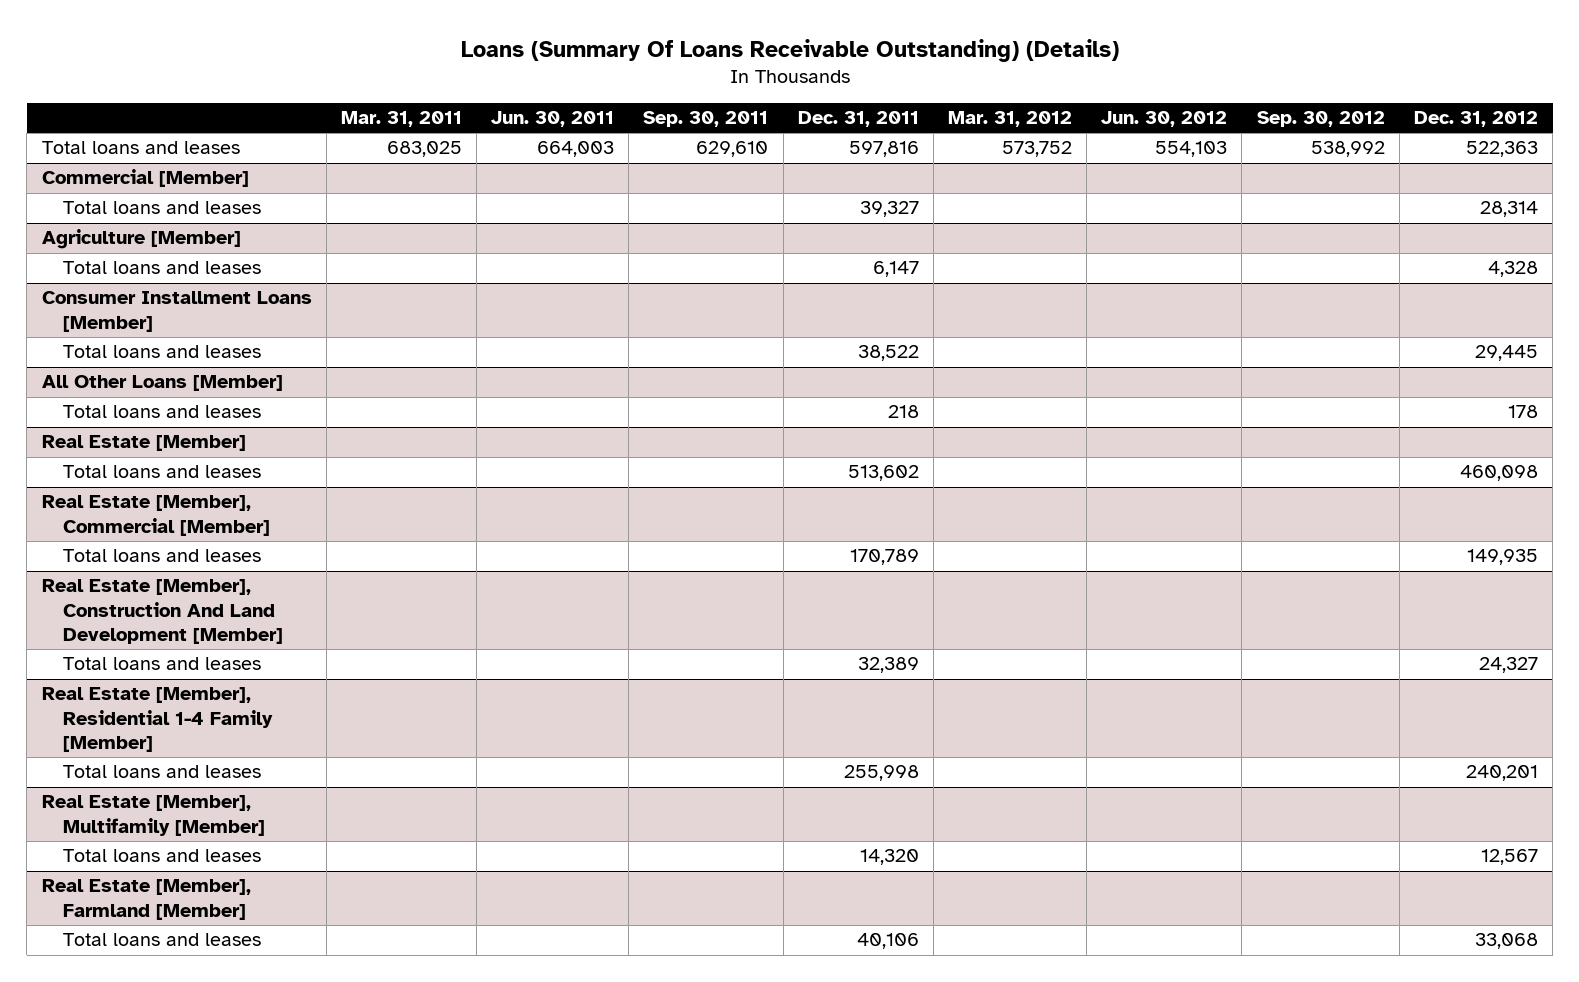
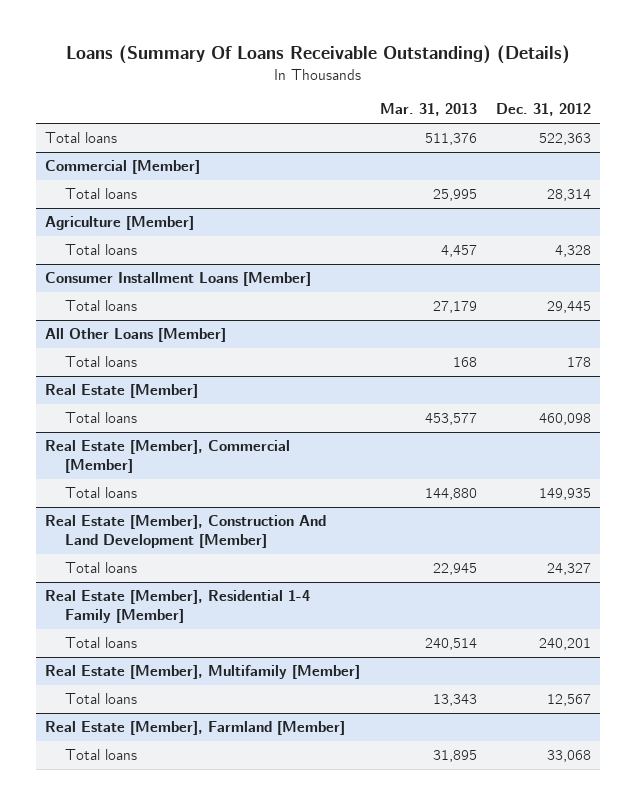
[340,110,462,127] Mar. 31, 2011 -> none
[491,110,615,127] Jun. 30, 2011 -> none
[643,110,769,127] Sep. 30, 2011 -> none
[797,110,919,127] Dec. 31, 2011 -> none
[948,110,1073,127] Mar. 31, 2012 -> none
[1101,110,1228,127] Jun. 30, 2012 -> none
[1256,110,1385,127] Sep. 30, 2012 -> none
none -> [379,103,477,117] Mar. 31, 2013
[41,141,240,155] Total loans and leases -> [45,132,118,144] Total loans
[63,201,262,215] Total loans and leases -> [65,188,138,200] Total loans
[63,261,262,275] Total loans and leases -> [65,244,138,256] Total loans
[63,345,262,359] Total loans and leases -> [65,300,138,312] Total loans
[63,405,262,419] Total loans and leases -> [65,356,138,368] Total loans
[63,465,262,479] Total loans and leases -> [65,412,138,424] Total loans
[63,549,262,563] Total loans and leases -> [65,487,138,499] Total loans
[63,657,262,671] Total loans and leases -> [65,562,138,574] Total loans
[63,765,262,779] Total loans and leases -> [65,637,138,649] Total loans
[63,849,262,863] Total loans and leases -> [65,693,138,705] Total loans
[63,933,262,947] Total loans and leases -> [65,749,138,761] Total loans

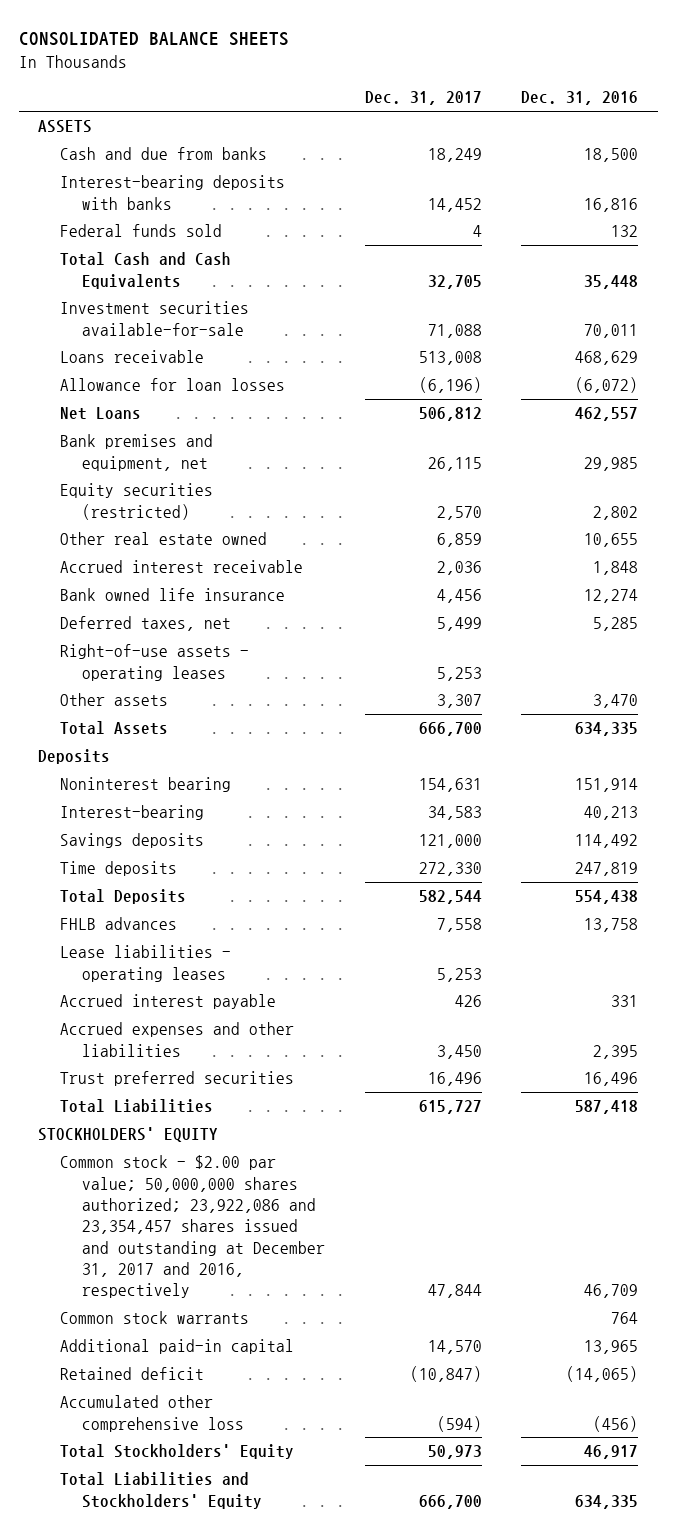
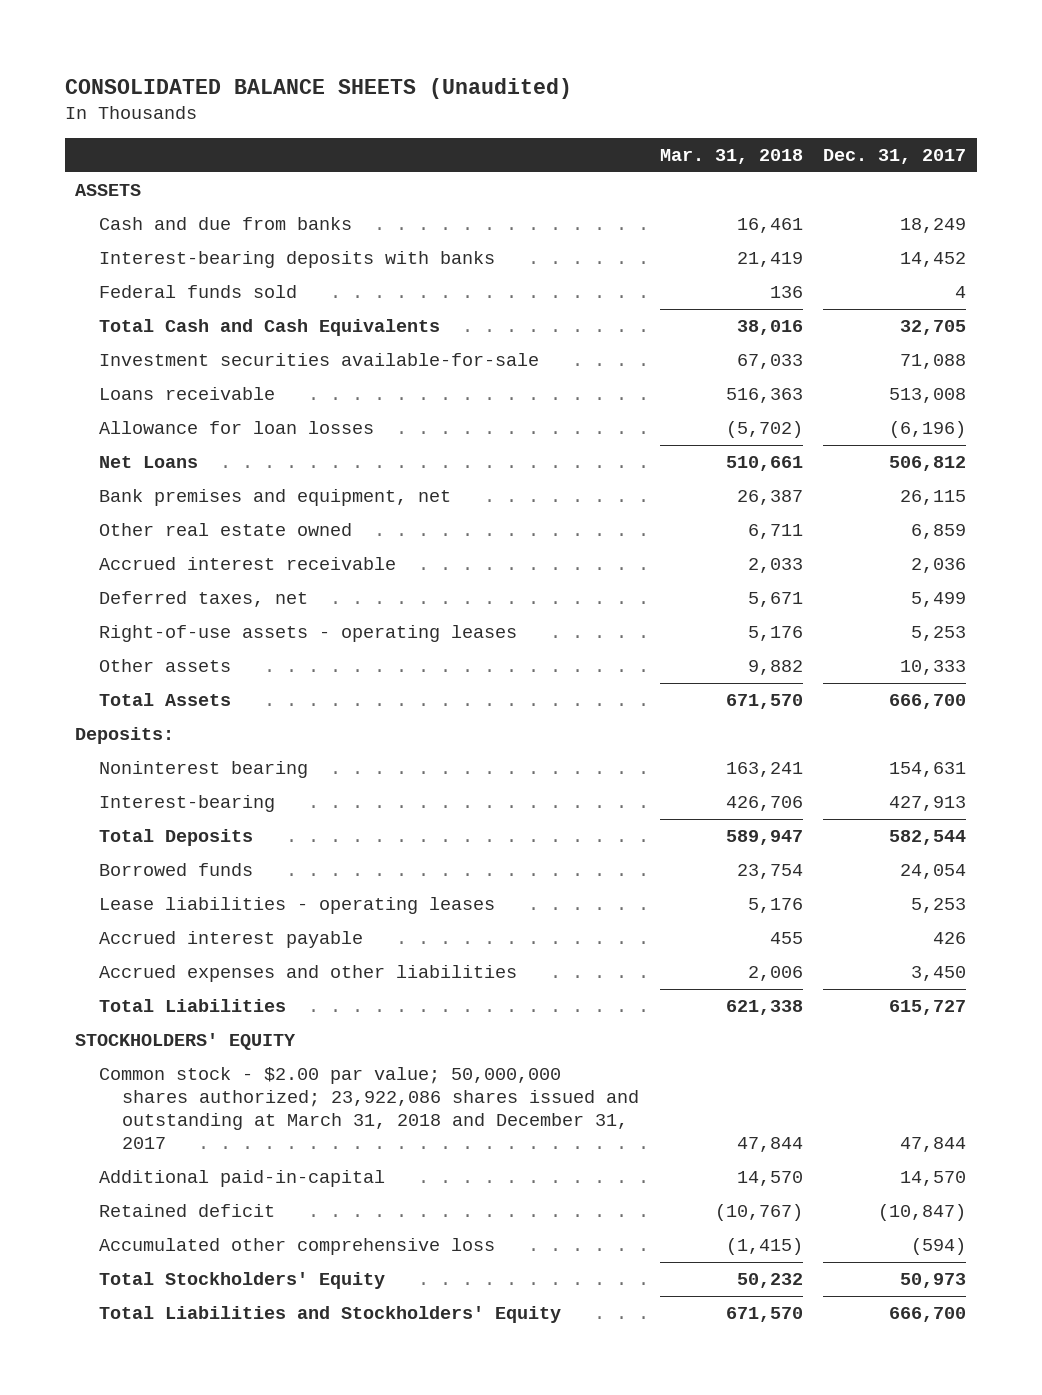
[18,32,289,47] CONSOLIDATED BALANCE SHEETS -> [65,77,573,99] CONSOLIDATED BALANCE SHEETS (Unaudited)
[521,91,639,106] Dec. 31, 2016 -> none
none -> [659,148,803,164] Mar. 31, 2018
[60,483,214,520] Equity securities (restricted) -> none
[60,588,286,602] Bank owned life insurance -> none
[436,694,482,709] 3,307 -> [900,660,967,676] 10,333
[38,749,111,765] Deposits -> [75,727,175,745] Deposits:
[60,833,205,849] Savings deposits -> none
[60,861,178,877] Time deposits -> none
[427,806,482,821] 34,583 -> [889,796,967,812] 427,913
[60,917,178,931] FHLB advances -> none
none -> [98,863,253,877] Borrowed funds
[60,1071,295,1087] Trust preferred securities -> none
[60,1311,250,1325] Common stock warrants -> none
[60,1155,325,1299] Common stock - $2.00 par value; 50,000,000 shares authorized; 23,922,086 and 23,354,457 shares issued and outstanding at December 31, 2017 and 2016, respectively -> [98,1067,639,1149] Common stock - $2.00 par value; 50,000,000 shares authorized; 23,922,086 shares issued and outstanding at March 31, 2018 and December 31, 2017
[60,1339,295,1355] Additional paid-in capital -> [98,1170,385,1188] Additional paid-in-capital

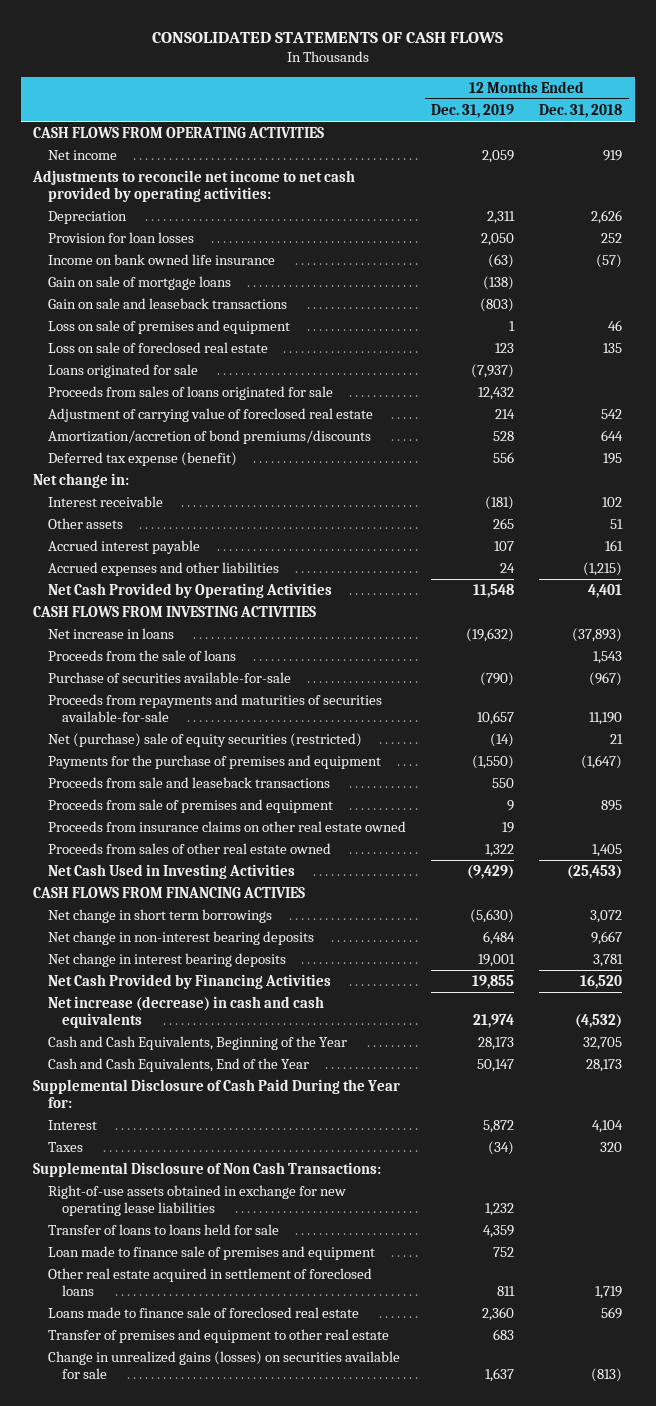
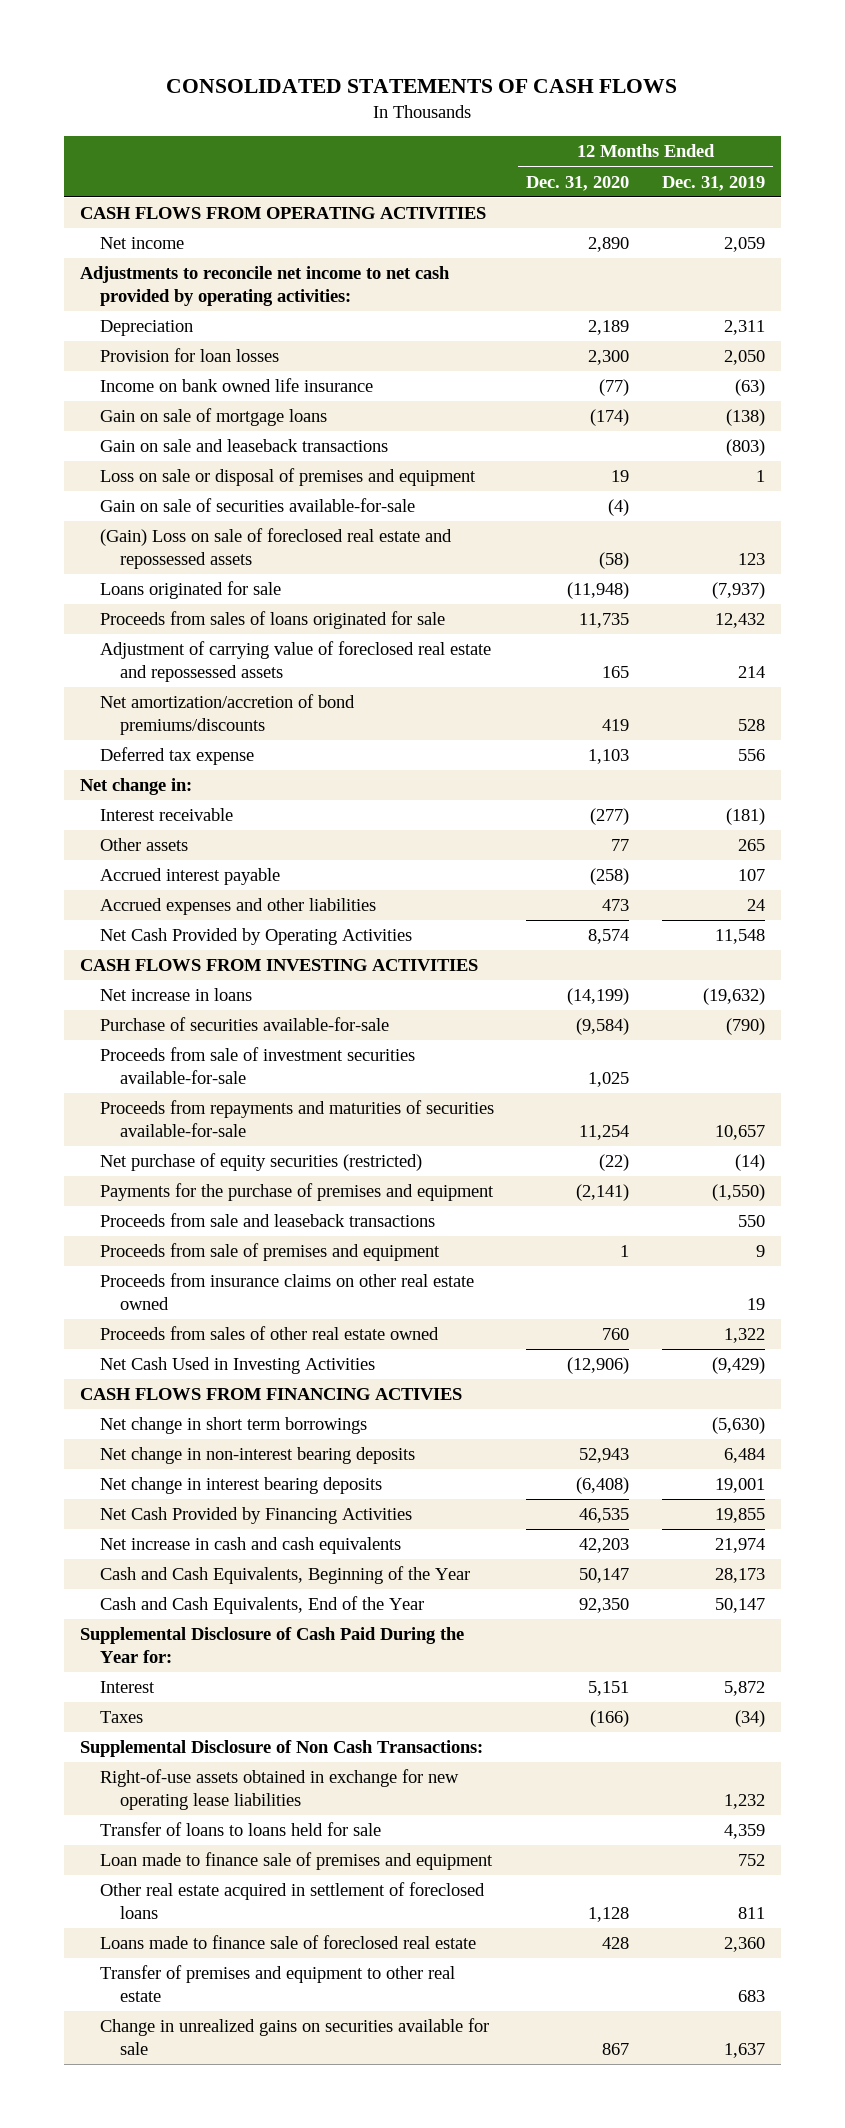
[539,103,623,118] Dec. 31, 2018 -> none
none -> [526,175,630,191] Dec. 31, 2020
[47,320,290,335] Loss on sale of premises and equipment -> [99,468,476,487] Loss on sale or disposal of premises and equipment
none -> [99,498,415,513] Gain on sale of securities available-for-sale
[47,342,268,354] Loss on sale of foreclosed real estate -> [99,528,452,569] (Gain) Loss on sale of foreclosed real estate and repossessed assets
[47,408,373,423] Adjustment of carrying value of foreclosed real estate -> [99,641,491,682] Adjustment of carrying value of foreclosed real estate and repossessed assets
[47,430,371,445] Amortization/accretion of bond premiums/discounts -> [99,694,355,735] Net amortization/accretion of bond premiums/discounts
[47,452,237,467] Deferred tax expense (benefit) -> [99,747,254,766] Deferred tax expense
[47,650,236,662] Proceeds from the sale of loans -> none
none -> [99,1047,415,1084] Proceeds from sale of investment securities available-for-sale
[47,733,362,748] Net (purchase) sale of equity securities (restricted) -> [99,1153,422,1172] Net purchase of equity securities (restricted)
[47,996,324,1029] Net increase (decrease) in cash and cash equivalents -> [99,1537,401,1555] Net increase in cash and cash equivalents
[47,1351,400,1380] Change in unrealized gains (losses) on securities available for sale -> [99,2018,489,2055] Change in unrealized gains on securities available for sale

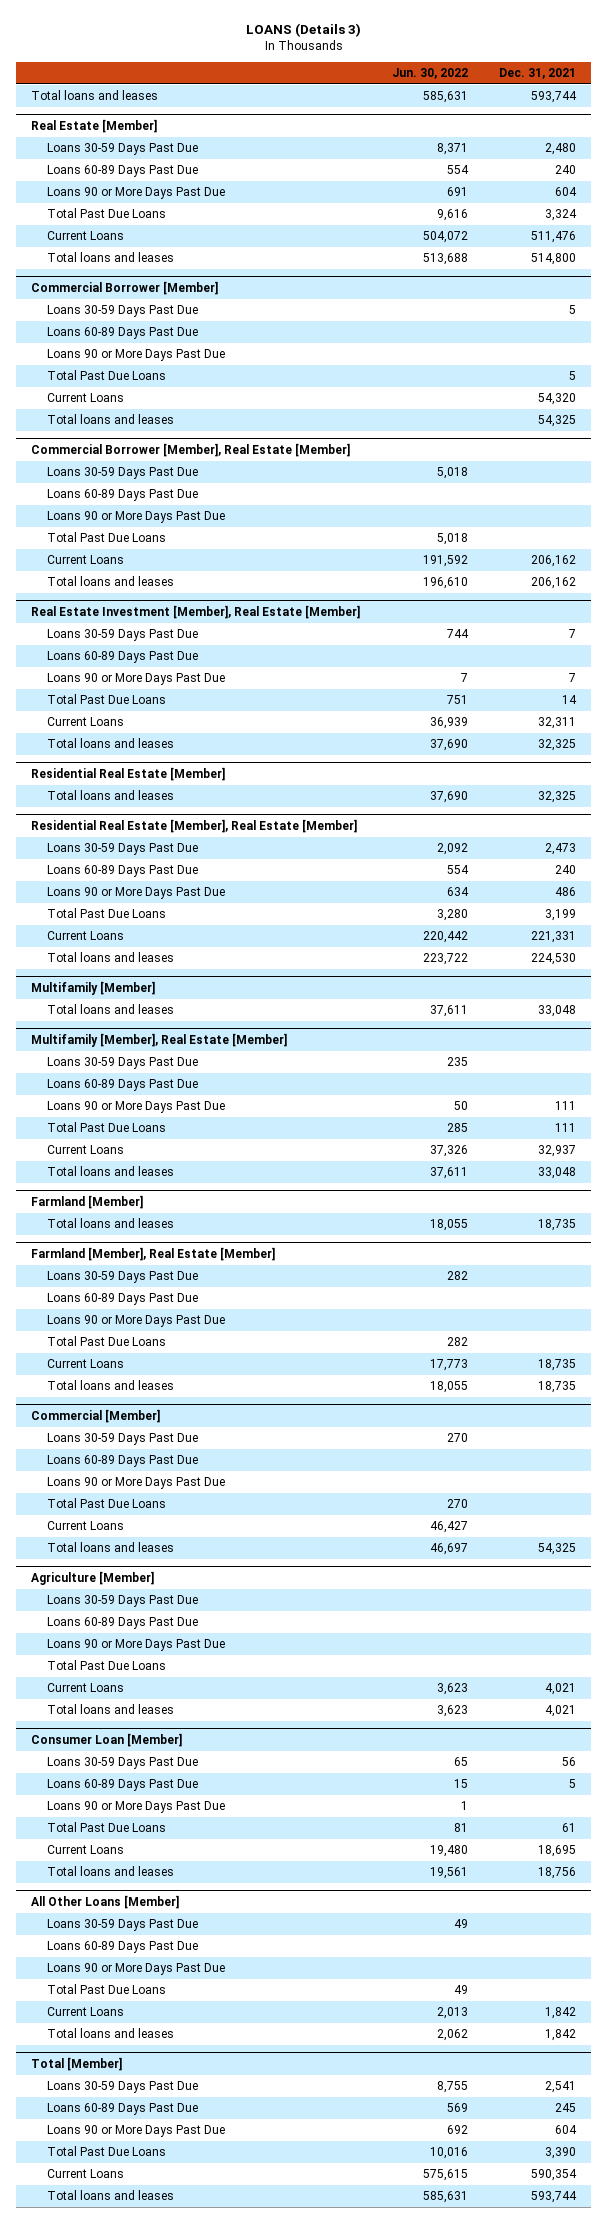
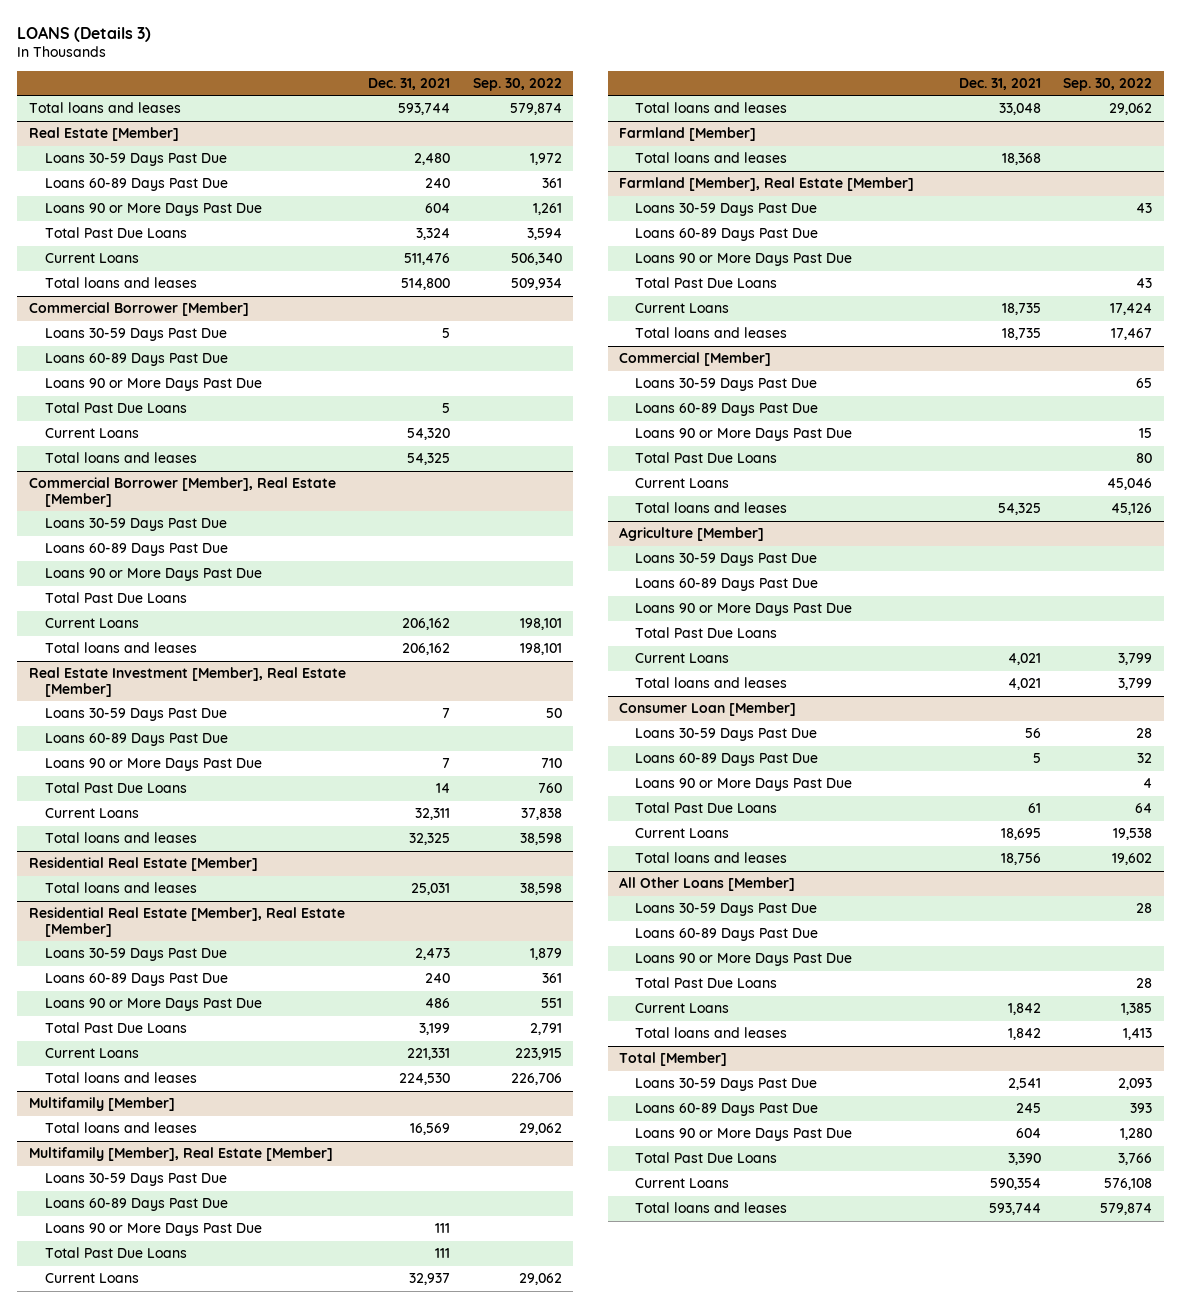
[391,68,468,80] Jun. 30, 2022 -> none
none -> [472,78,562,92] Sep. 30, 2022
[537,791,576,804] 32,325 -> [411,883,451,896] 25,031
[537,1005,576,1018] 33,048 -> [410,1123,451,1136] 16,569
[537,1219,576,1232] 18,735 -> [1001,153,1041,166] 18,368

